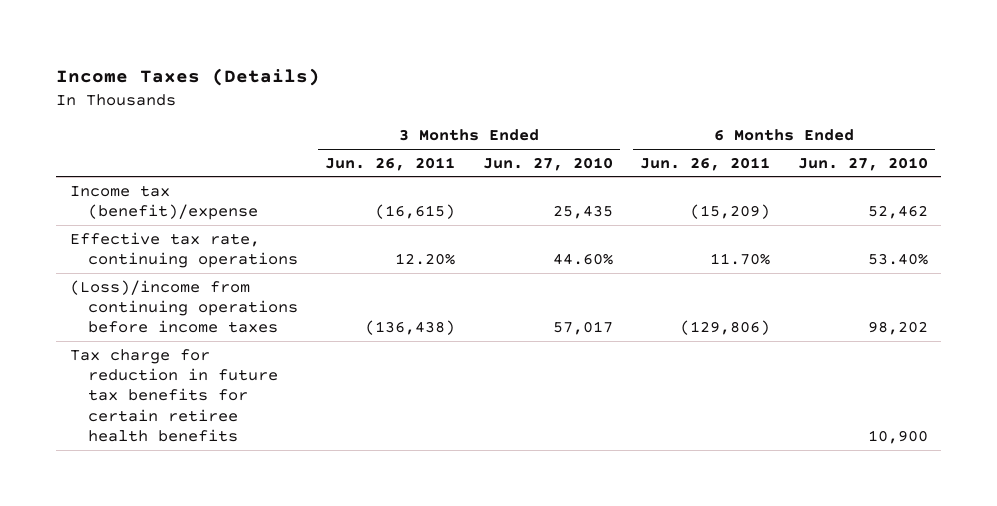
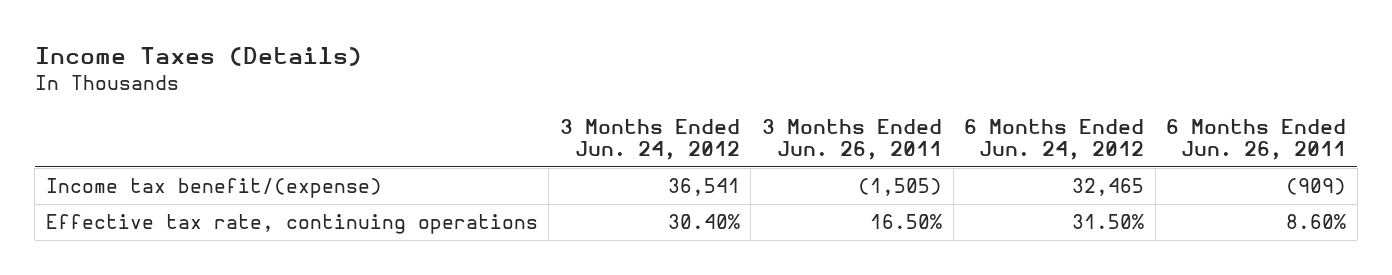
[482,156,613,171] Jun. 27, 2010 -> none
[797,156,928,171] Jun. 27, 2010 -> none
none -> [559,119,740,161] 3 Months Ended Jun. 24, 2012
none -> [964,119,1145,161] 6 Months Ended Jun. 24, 2012
[69,279,298,334] (Loss)/income from continuing operations before income taxes -> none
[69,348,278,443] Tax charge for reduction in future tax benefits for certain retiree health benefits -> none
[69,184,258,221] Income tax (benefit)/expense -> [45,178,382,199] Income tax benefit/(expense)
[375,204,456,220] (16,615) -> [857,178,942,197] (1,505)
[690,204,771,220] (15,209) -> [1286,178,1347,196] (909)
[395,253,456,266] 12.20% -> [869,214,942,230] 16.50%
[710,253,771,266] 11.70% -> [1286,214,1347,230] 8.60%

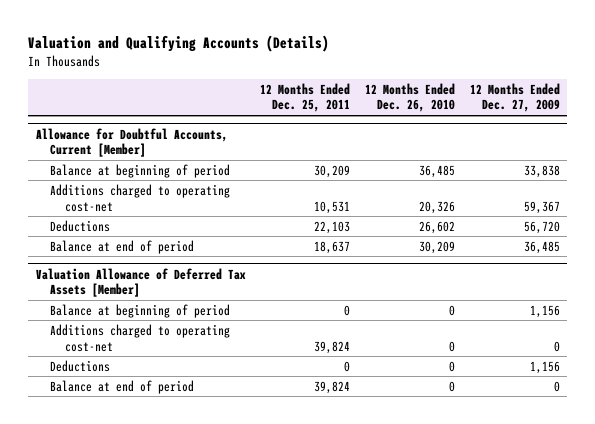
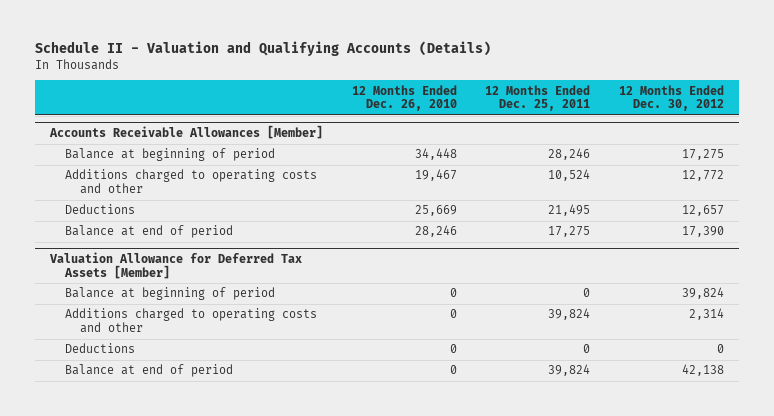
[28,35,330,53] Valuation and Qualifying Accounts (Details) -> [35,41,492,57] Schedule II - Valuation and Qualifying Accounts (Details)
[469,82,560,113] 12 Months Ended Dec. 27, 2009 -> none
none -> [619,84,725,112] 12 Months Ended Dec. 30, 2012
[35,127,228,158] Allowance for Doubtful Accounts, Current [Member] -> none
none -> [48,125,323,140] Accounts Receivable Allowances [Member]
[314,164,351,178] 30,209 -> [548,148,591,161] 28,246
[418,164,455,178] 36,485 -> [414,148,457,161] 34,448
[50,183,231,212] Additions charged to operating cost-net -> [64,169,317,195] Additions charged to operating costs and other
[314,200,351,214] 10,531 -> [548,169,591,182] 10,524
[418,200,455,214] 20,326 -> [414,169,457,182] 19,467
[314,220,351,234] 22,103 -> [548,204,591,217] 21,495
[418,220,455,234] 26,602 -> [414,205,457,217] 25,669
[314,240,351,254] 18,637 -> [548,226,591,238] 17,275
[418,240,455,254] 30,209 -> [414,225,457,238] 28,246
[35,267,246,298] Valuation Allowance of Deferred Tax Assets [Member] -> [49,252,302,279] Valuation Allowance for Deferred Tax Assets [Member]
[50,323,231,352] Additions charged to operating cost-net -> [64,308,317,334] Additions charged to operating costs and other

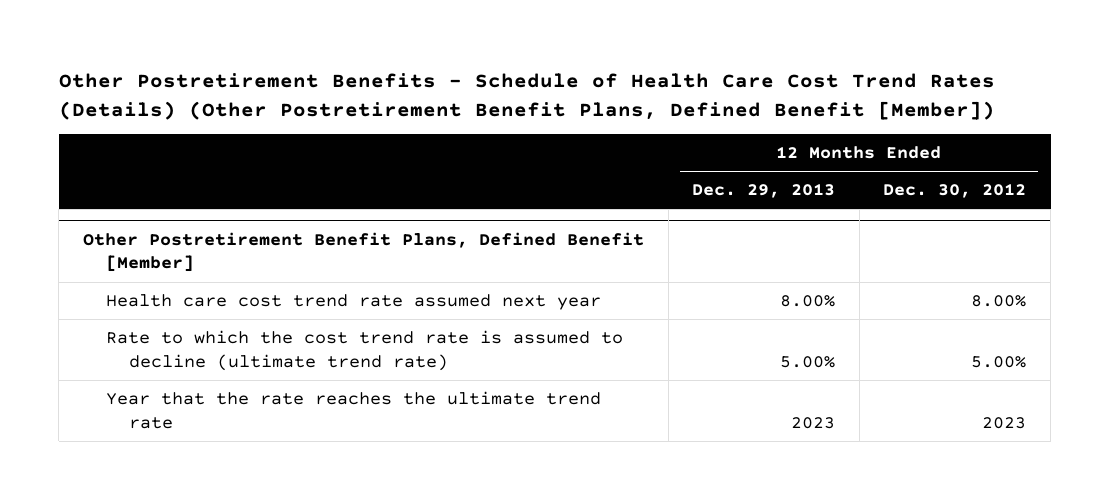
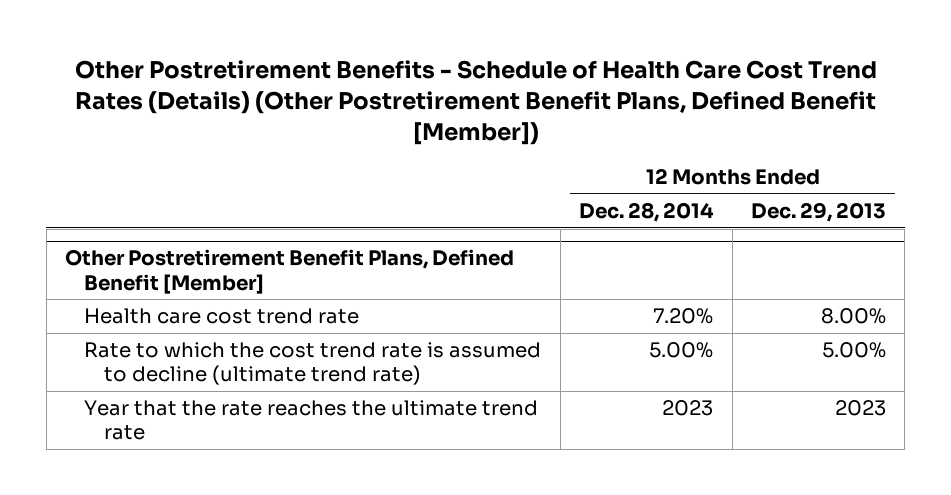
[883,183,1027,199] Dec. 30, 2012 -> none
none -> [579,202,715,223] Dec. 28, 2014
[106,294,602,311] Health care cost trend rate assumed next year -> [84,308,360,325] Health care cost trend rate

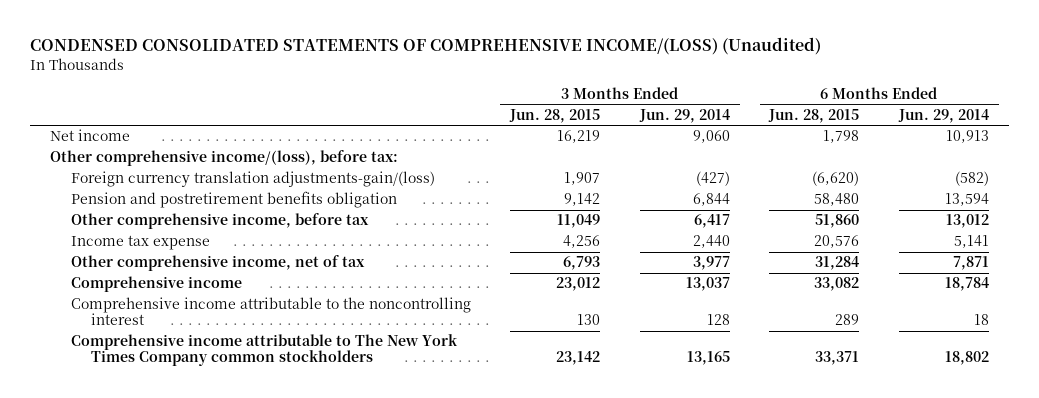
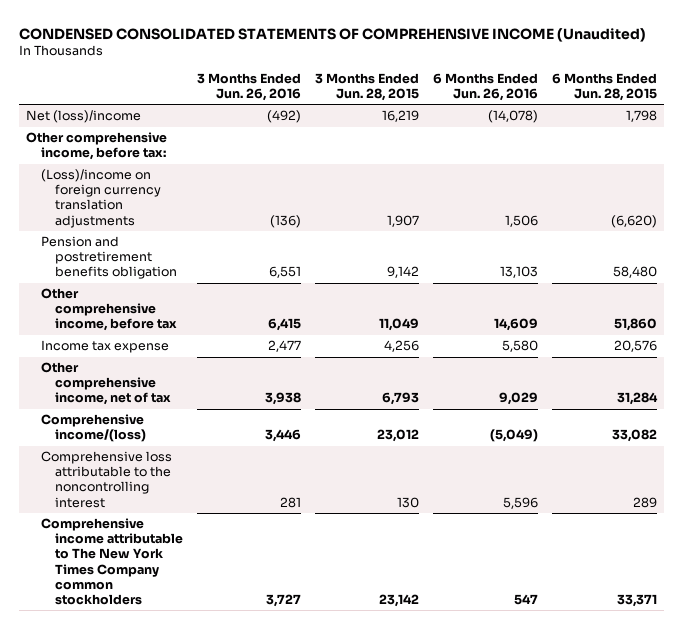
[29,37,821,56] CONDENSED CONSOLIDATED STATEMENTS OF COMPREHENSIVE INCOME/(LOSS) (Unaudited) -> [19,27,647,42] CONDENSED CONSOLIDATED STATEMENTS OF COMPREHENSIVE INCOME (Unaudited)
[638,108,730,123] Jun. 29, 2014 -> none
[898,108,990,123] Jun. 29, 2014 -> none
none -> [197,72,302,101] 3 Months Ended Jun. 26, 2016
none -> [433,72,539,101] 6 Months Ended Jun. 26, 2016
[49,129,130,142] Net income -> [26,110,142,124] Net (loss)/income
[49,150,398,167] Other comprehensive income/(loss), before tax: -> [26,132,168,161] Other comprehensive income, before tax:
[70,171,435,188] Foreign currency translation adjustments-gain/(loss) -> [40,169,162,228] (Loss)/income on foreign currency translation adjustments
[70,276,242,293] Comprehensive income -> [40,414,147,443] Comprehensive income/(loss)
[70,297,471,326] Comprehensive income attributable to the noncontrolling interest -> [40,451,172,508] Comprehensive loss attributable to the noncontrolling interest

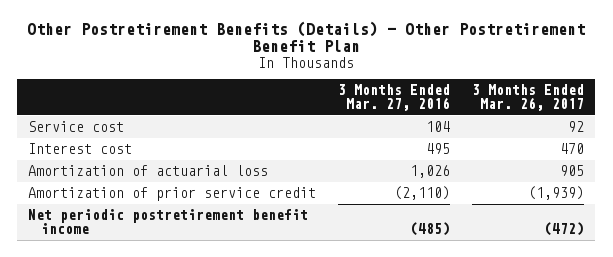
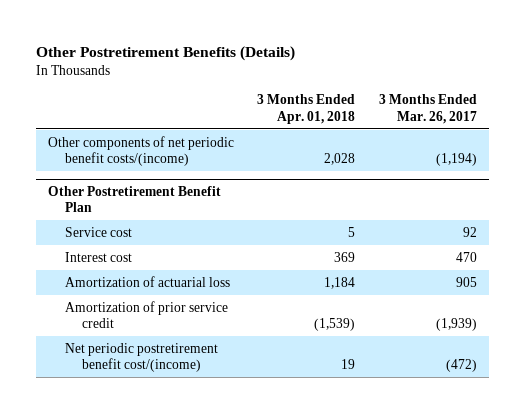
[27,20,586,53] Other Postretirement Benefits (Details) - Other Postretirement Benefit Plan -> [35,45,295,61] Other Postretirement Benefits (Details)
[338,83,451,112] 3 Months Ended Mar. 27, 2016 -> none
none -> [257,94,356,124] 3 Months Ended Apr. 01, 2018
none -> [47,135,234,166] Other components of net periodic benefit costs/(income)
none -> [47,185,221,213] Other Postretirement Benefit Plan
[28,208,309,235] Net periodic postretirement benefit income -> [64,342,218,372] Net periodic postretirement benefit cost/(income)

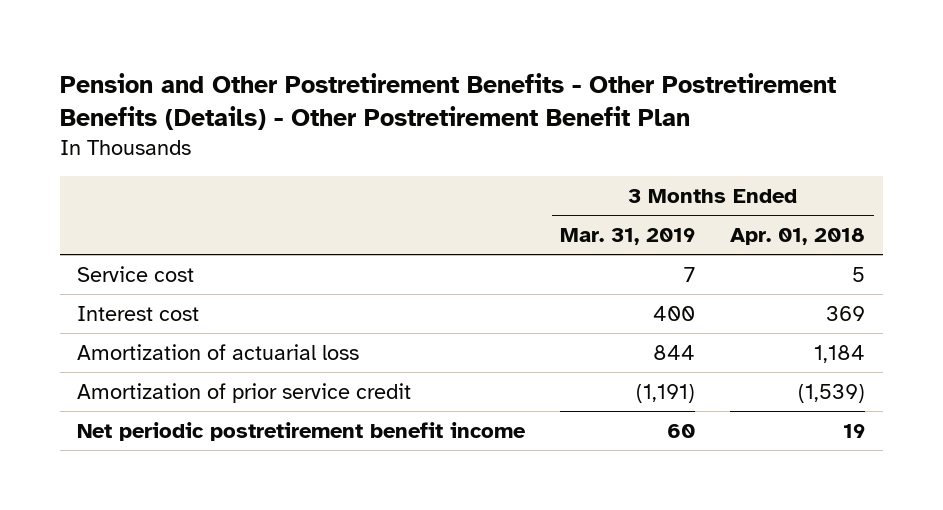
[35,45,295,61] Other Postretirement Benefits (Details) -> [59,72,836,130] Pension and Other Postretirement Benefits - Other Postretirement Benefits (Details) - Other Postretirement Benefit Plan
[378,94,477,124] 3 Months Ended Mar. 26, 2017 -> none
none -> [560,228,696,246] Mar. 31, 2019
[47,135,234,166] Other components of net periodic benefit costs/(income) -> none
[47,185,221,213] Other Postretirement Benefit Plan -> none
[64,342,218,372] Net periodic postretirement benefit cost/(income) -> [77,421,527,441] Net periodic postretirement benefit income

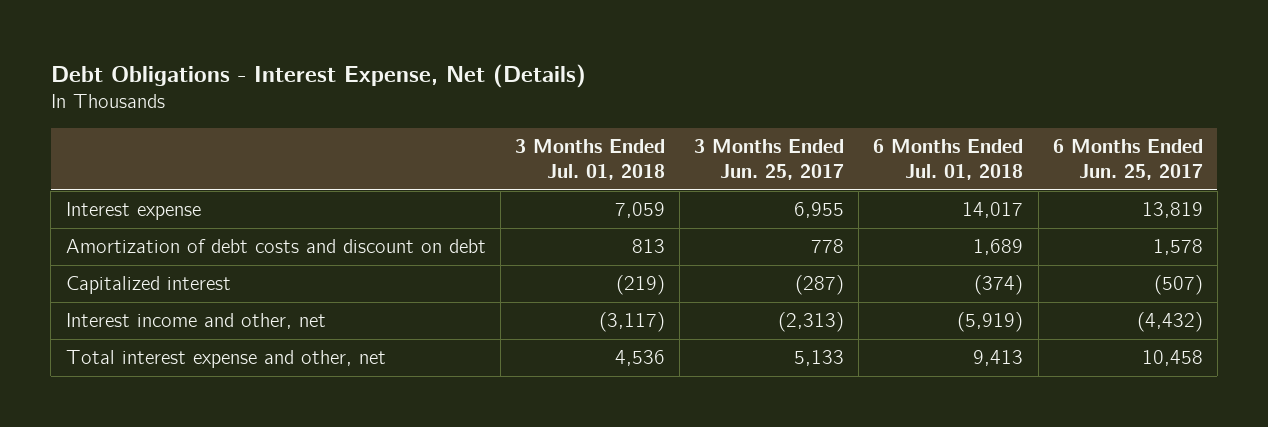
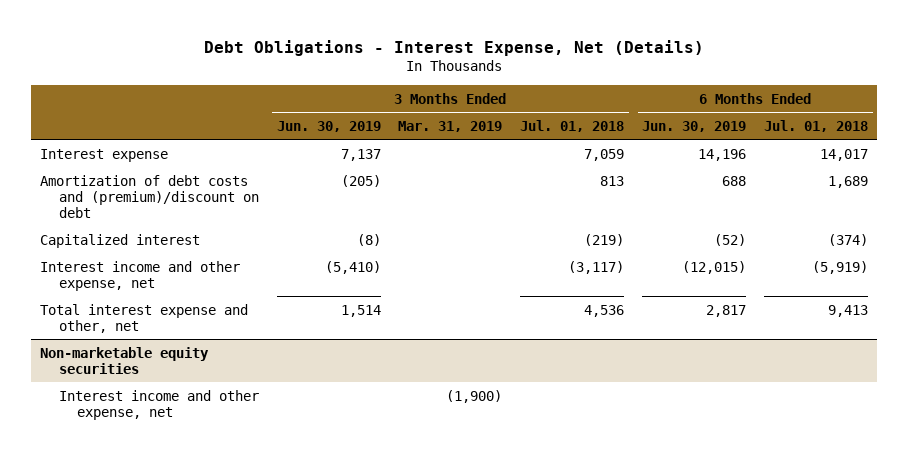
[694,139,845,181] 3 Months Ended Jun. 25, 2017 -> none
[1052,139,1203,181] 6 Months Ended Jun. 25, 2017 -> none
none -> [276,120,381,132] Jun. 30, 2019
none -> [398,120,503,132] Mar. 31, 2019
none -> [642,120,747,132] Jun. 30, 2019
[65,239,486,254] Amortization of debt costs and discount on debt -> [40,174,259,218] Amortization of debt costs and (premium)/discount on debt
[65,313,326,330] Interest income and other, net -> [40,260,241,291] Interest income and other expense, net
none -> [40,346,210,374] Non-marketable equity securities
none -> [58,389,259,420] Interest income and other expense, net

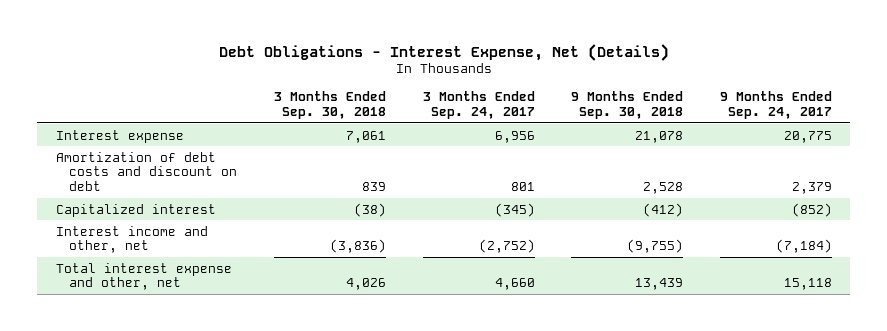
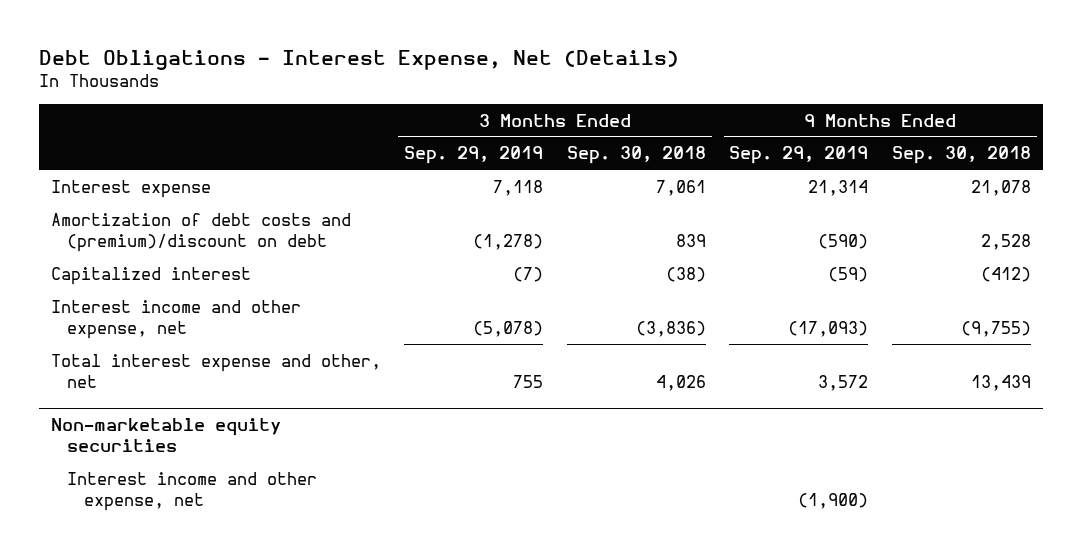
[422,91,535,119] 3 Months Ended Sep. 24, 2017 -> none
[719,91,832,119] 9 Months Ended Sep. 24, 2017 -> none
none -> [404,146,544,165] Sep. 29, 2019
none -> [729,146,869,165] Sep. 29, 2019
[55,151,238,191] Amortization of debt costs and discount on debt -> [50,212,351,252] Amortization of debt costs and (premium)/discount on debt
[55,225,208,254] Interest income and other, net -> [50,299,301,339] Interest income and other expense, net
none -> [50,418,281,453] Non-marketable equity securities
none -> [67,471,318,511] Interest income and other expense, net

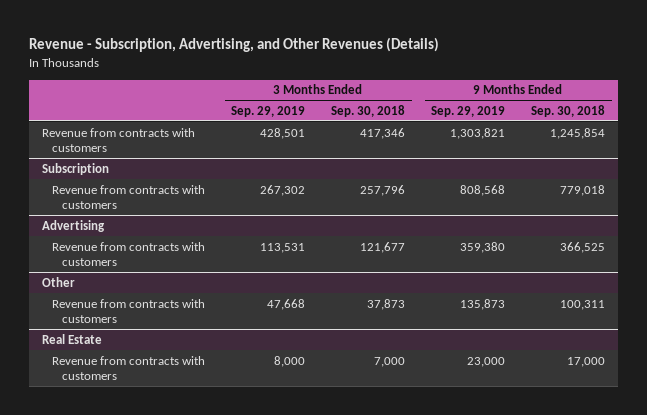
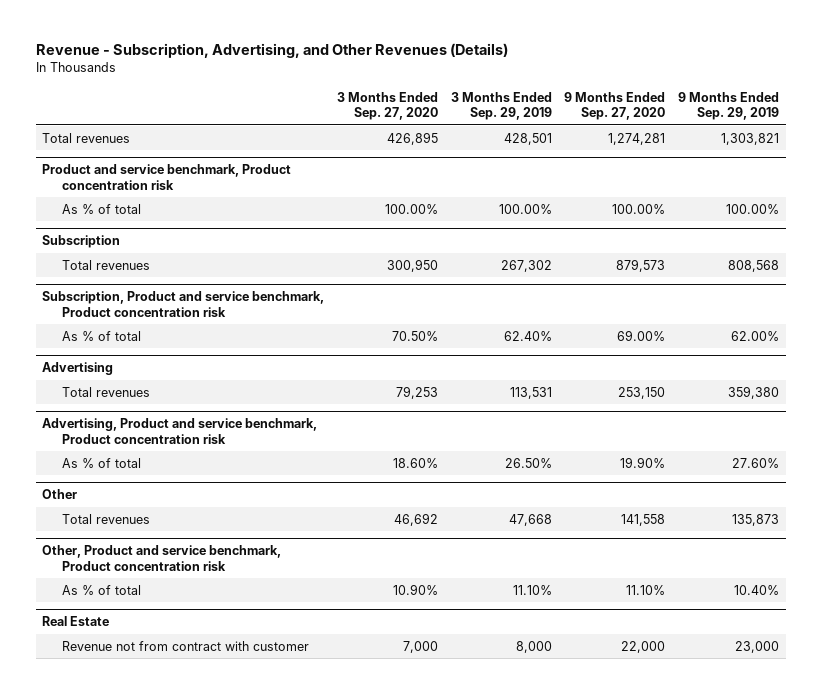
[331,104,406,117] Sep. 30, 2018 -> none
[531,104,606,117] Sep. 30, 2018 -> none
none -> [336,91,438,121] 3 Months Ended Sep. 27, 2020
none -> [564,91,666,121] 9 Months Ended Sep. 27, 2020
[42,127,196,153] Revenue from contracts with customers -> [41,132,130,143] Total revenues
none -> [41,164,291,190] Product and service benchmark, Product concentration risk
none -> [61,203,141,214] As % of total
[52,184,206,210] Revenue from contracts with customers -> [61,259,150,270] Total revenues
none -> [41,291,324,317] Subscription, Product and service benchmark, Product concentration risk
none -> [61,330,141,341] As % of total
[52,241,206,267] Revenue from contracts with customers -> [61,386,150,397] Total revenues
none -> [41,418,317,444] Advertising, Product and service benchmark, Product concentration risk
none -> [61,457,141,468] As % of total
[52,298,206,324] Revenue from contracts with customers -> [61,513,150,524] Total revenues
none -> [41,545,281,571] Other, Product and service benchmark, Product concentration risk
none -> [61,584,141,595] As % of total
[52,355,206,381] Revenue from contracts with customers -> [61,640,309,651] Revenue not from contract with customer

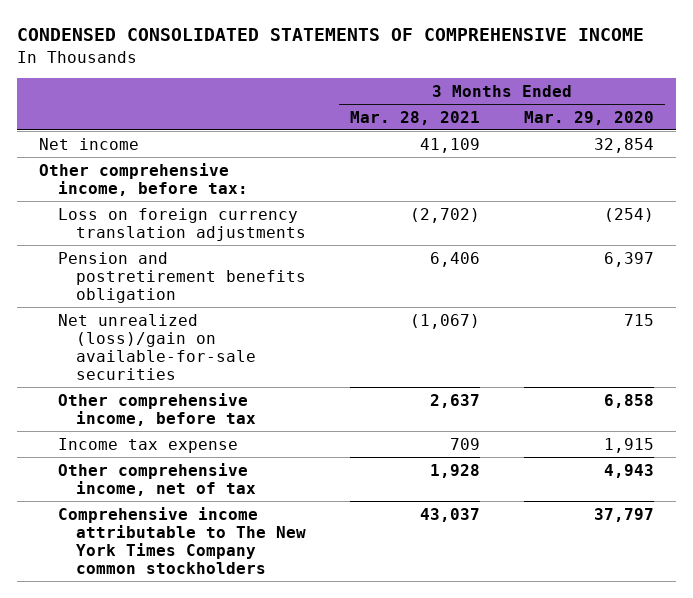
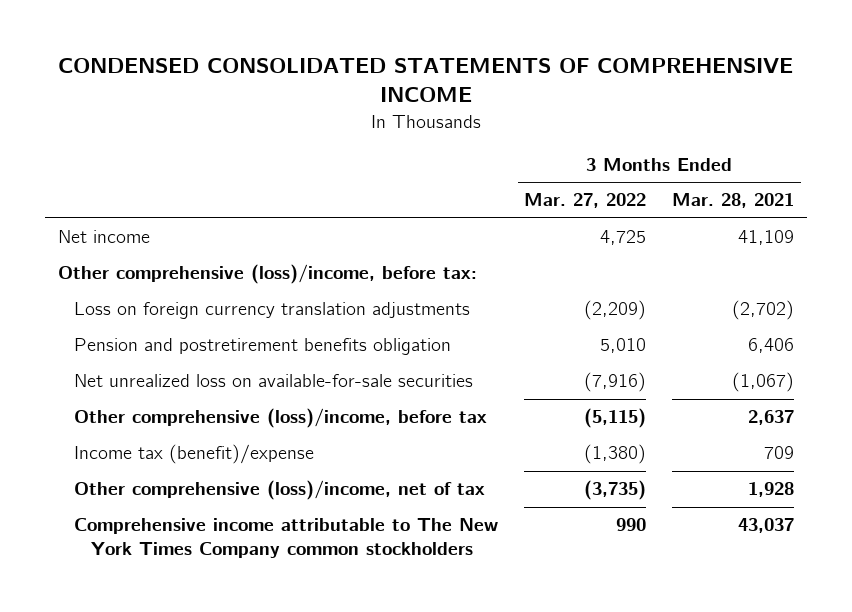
[523,110,654,125] Mar. 29, 2020 -> none
none -> [524,193,647,209] Mar. 27, 2022
[39,162,248,196] Other comprehensive income, before tax: -> [57,264,477,285] Other comprehensive (loss)/income, before tax:
[57,313,256,381] Net unrealized (loss)/gain on available-for-sale securities -> [74,374,474,388] Net unrealized loss on available-for-sale securities
[57,392,256,426] Other comprehensive income, before tax -> [74,408,488,429] Other comprehensive (loss)/income, before tax
[57,437,238,453] Income tax expense -> [74,444,315,465] Income tax (benefit)/expense
[57,462,256,496] Other comprehensive income, net of tax -> [74,480,486,501] Other comprehensive (loss)/income, net of tax

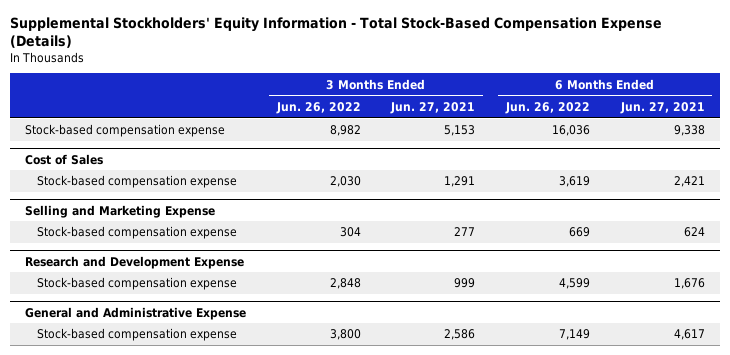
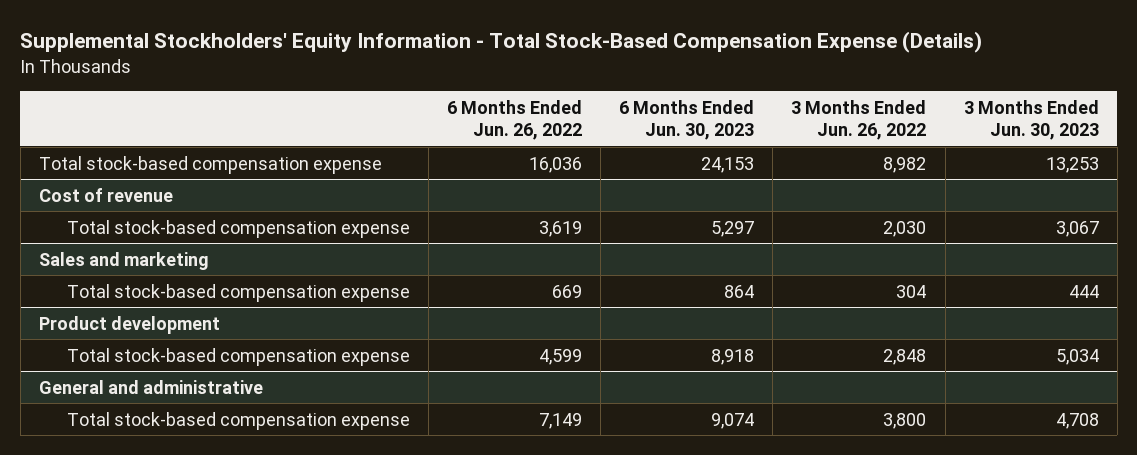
[390,101,476,114] Jun. 27, 2021 -> none
[619,101,705,114] Jun. 27, 2021 -> none
none -> [619,99,755,141] 6 Months Ended Jun. 30, 2023
none -> [963,99,1099,141] 3 Months Ended Jun. 30, 2023
[24,124,225,138] Stock-based compensation expense -> [38,155,382,174] Total stock-based compensation expense
[24,153,103,165] Cost of Sales -> [38,187,173,202] Cost of revenue
[36,175,237,189] Stock-based compensation expense -> [66,219,410,238] Total stock-based compensation expense
[24,204,215,218] Selling and Marketing Expense -> [38,251,209,270] Sales and marketing
[36,226,237,240] Stock-based compensation expense -> [66,283,410,302] Total stock-based compensation expense
[24,255,244,269] Research and Development Expense -> [38,315,220,334] Product development
[36,277,237,291] Stock-based compensation expense -> [66,347,410,366] Total stock-based compensation expense
[24,306,246,320] General and Administrative Expense -> [38,379,263,394] General and administrative
[36,328,237,342] Stock-based compensation expense -> [66,411,410,430] Total stock-based compensation expense

